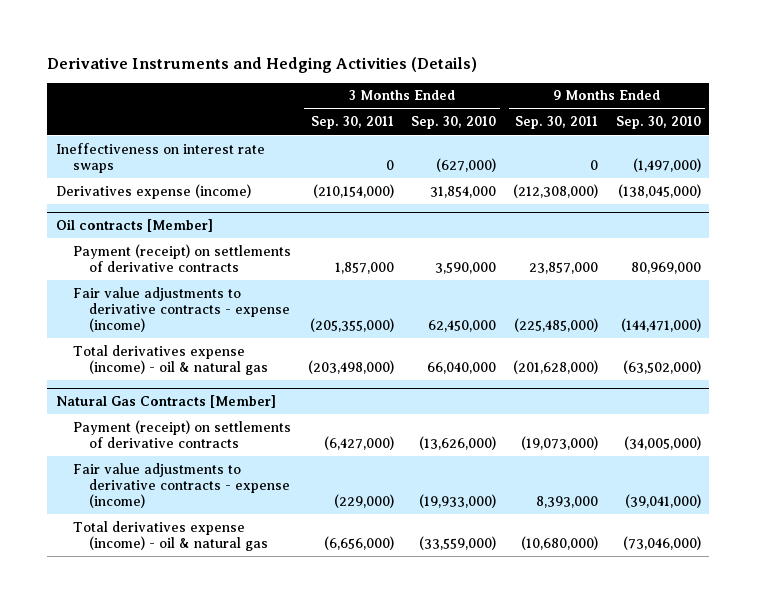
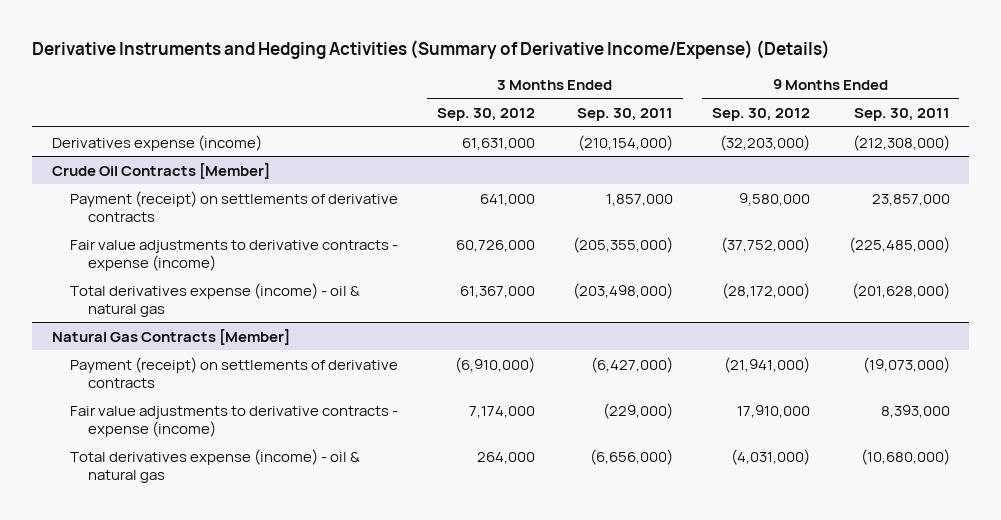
[47,56,478,73] Derivative Instruments and Hedging Activities (Details) -> [32,40,831,60] Derivative Instruments and Hedging Activities (Summary of Derivative Income/Expense) (Details)
[411,116,497,130] Sep. 30, 2010 -> none
[615,116,701,130] Sep. 30, 2010 -> none
none -> [436,107,535,121] Sep. 30, 2012
none -> [712,107,811,121] Sep. 30, 2012
[55,142,265,173] Ineffectiveness on interest rate swaps -> none
[55,218,213,232] Oil contracts [Member] -> [51,162,270,179] Crude Oil Contracts [Member]

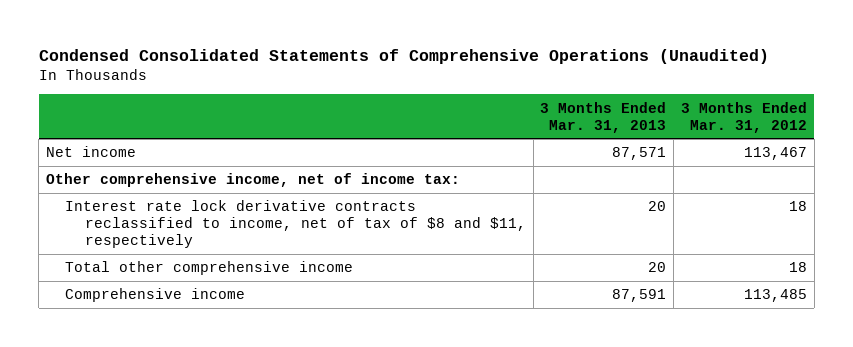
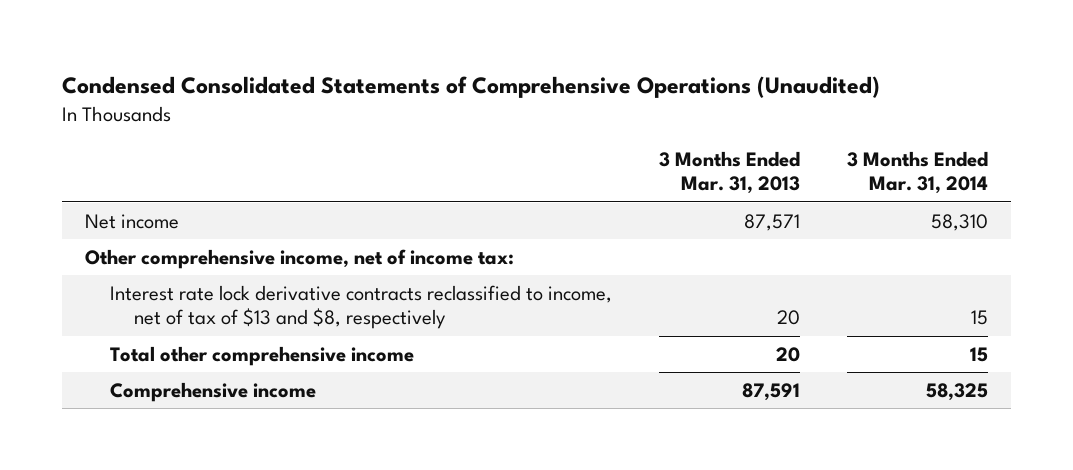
[681,101,808,133] 3 Months Ended Mar. 31, 2012 -> none
none -> [846,150,988,195] 3 Months Ended Mar. 31, 2014
[65,200,526,248] Interest rate lock derivative contracts reclassified to income, net of tax of $8 and $11, respectively -> [109,284,612,330] Interest rate lock derivative contracts reclassified to income, net of tax of $13 and $8, respectively

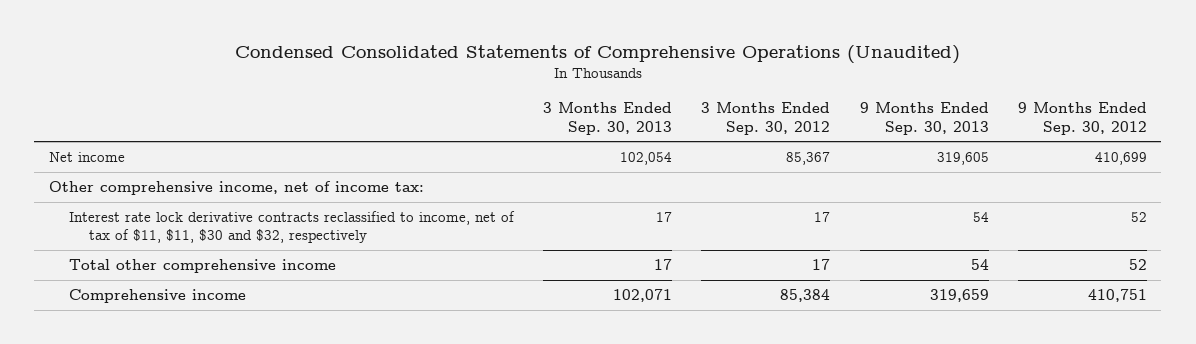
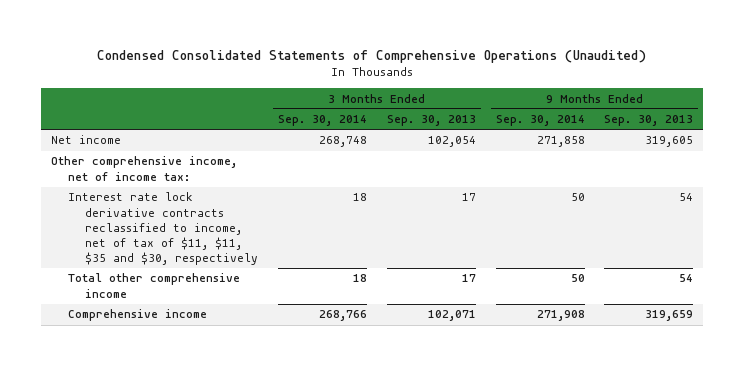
[701,102,831,135] 3 Months Ended Sep. 30, 2012 -> none
[1017,102,1147,135] 9 Months Ended Sep. 30, 2012 -> none
none -> [278,115,368,127] Sep. 30, 2014
none -> [495,115,585,127] Sep. 30, 2014
[69,211,516,244] Interest rate lock derivative contracts reclassified to income, net of tax of $11, $11, $30 and $32, respectively -> [68,192,259,266] Interest rate lock derivative contracts reclassified to income, net of tax of $11, $11, $35 and $30, respectively

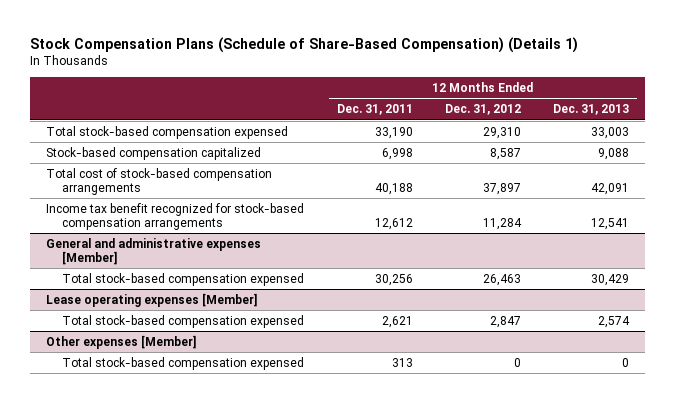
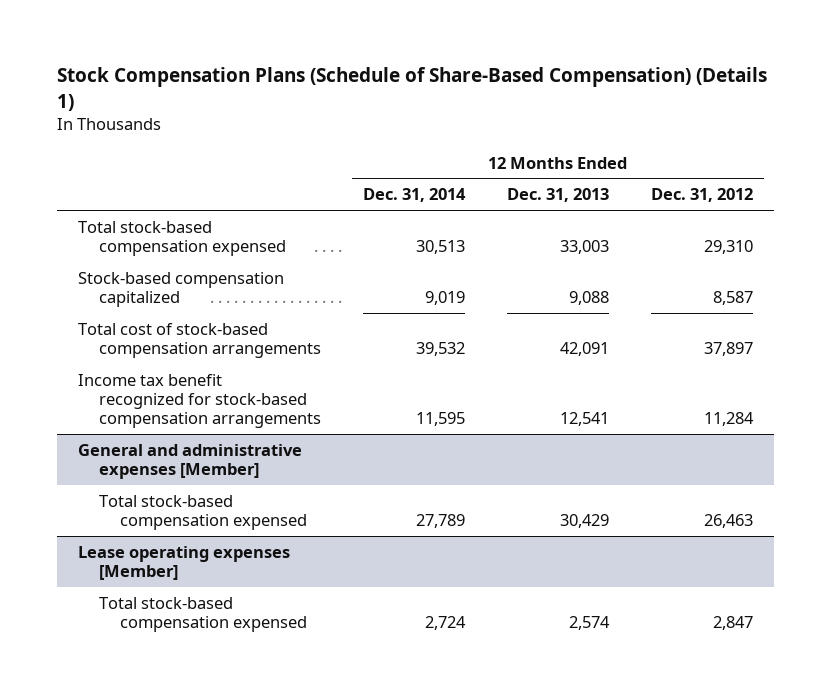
[336,104,413,116] Dec. 31, 2011 -> none
none -> [362,188,466,203] Dec. 31, 2014
[46,334,198,349] Other expenses [Member] -> none
[62,356,305,370] Total stock-based compensation expensed -> none

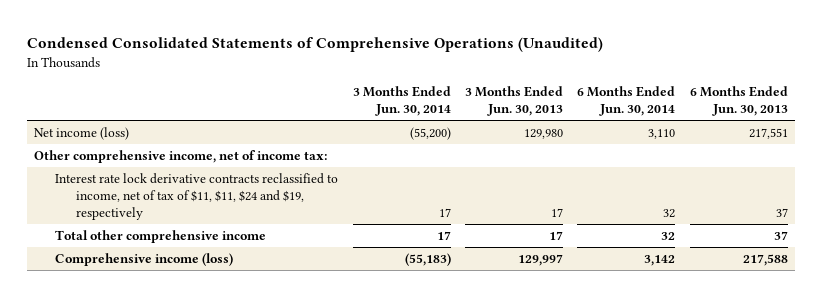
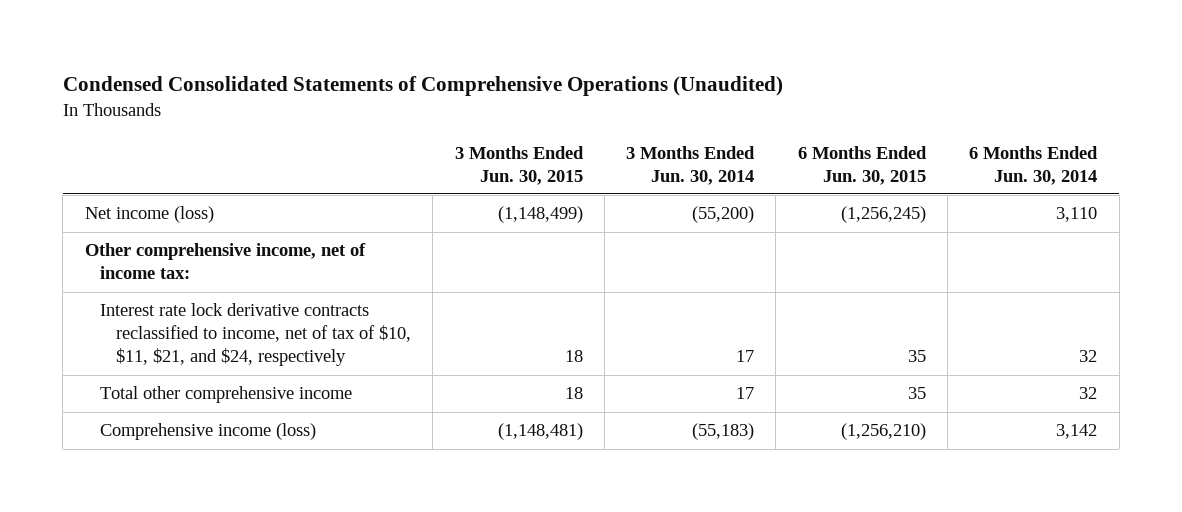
[465,86,564,117] 3 Months Ended Jun. 30, 2013 -> none
[689,86,788,117] 6 Months Ended Jun. 30, 2013 -> none
none -> [454,145,584,185] 3 Months Ended Jun. 30, 2015
none -> [797,145,927,185] 6 Months Ended Jun. 30, 2015
[55,172,339,221] Interest rate lock derivative contracts reclassified to income, net of tax of $11, $11, $24 and $19, respectively -> [100,303,411,367] Interest rate lock derivative contracts reclassified to income, net of tax of $10, $11, $21, and $24, respectively

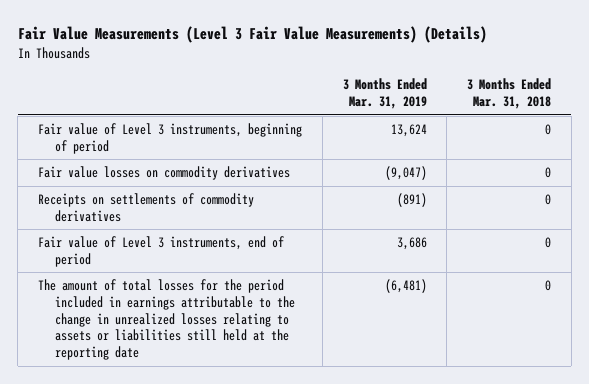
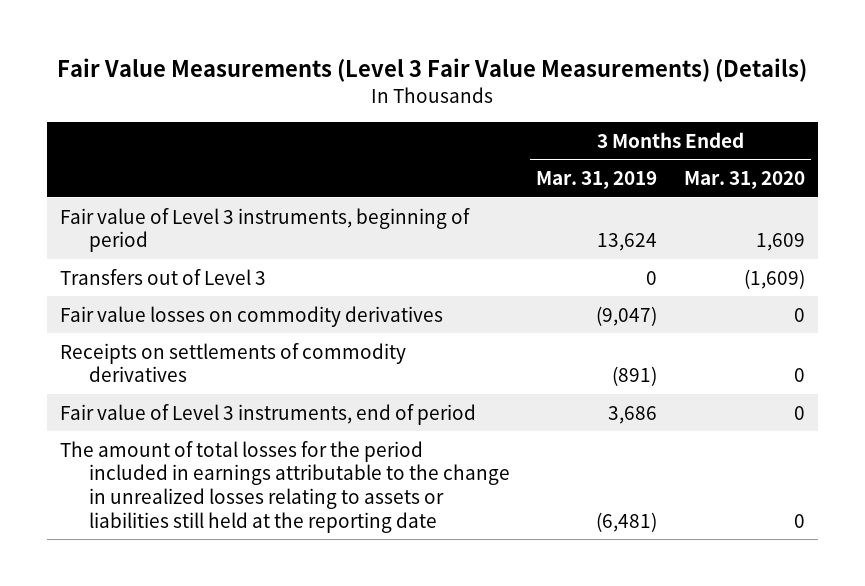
[467,78,552,110] 3 Months Ended Mar. 31, 2018 -> none
none -> [683,171,805,190] Mar. 31, 2020
none -> [60,268,267,285] Transfers out of Level 3

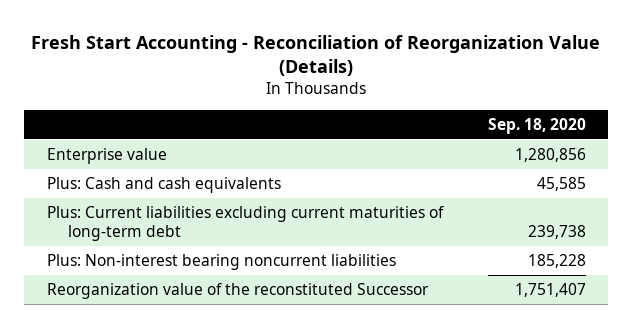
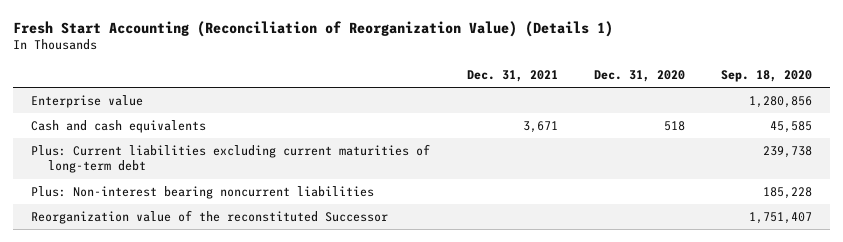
[31,34,601,76] Fresh Start Accounting - Reconciliation of Reorganization Value (Details) -> [13,20,614,37] Fresh Start Accounting (Reconciliation of Reorganization Value) (Details 1)
none -> [466,69,558,82] Dec. 31, 2021
none -> [593,69,685,82] Dec. 31, 2020
[46,177,281,194] Plus: Cash and cash equivalents -> [31,119,207,133] Cash and cash equivalents

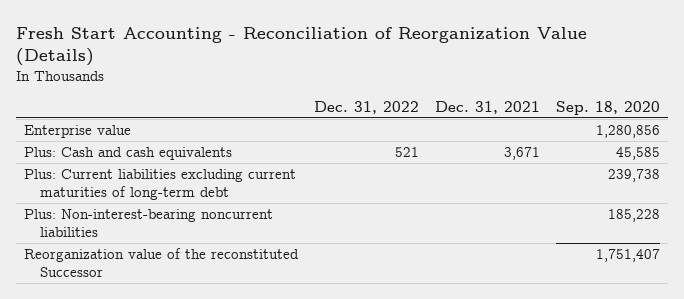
[13,20,614,37] Fresh Start Accounting (Reconciliation of Reorganization Value) (Details 1) -> [15,26,587,67] Fresh Start Accounting - Reconciliation of Reorganization Value (Details)
[593,69,685,82] Dec. 31, 2020 -> none
none -> [314,100,420,114] Dec. 31, 2022
[31,119,207,133] Cash and cash equivalents -> [23,147,232,161] Plus: Cash and cash equivalents
[31,185,375,199] Plus: Non-interest bearing noncurrent liabilities -> [23,209,273,237] Plus: Non-interest-bearing noncurrent liabilities

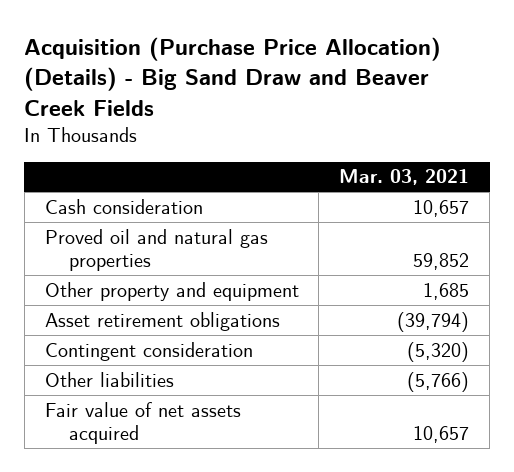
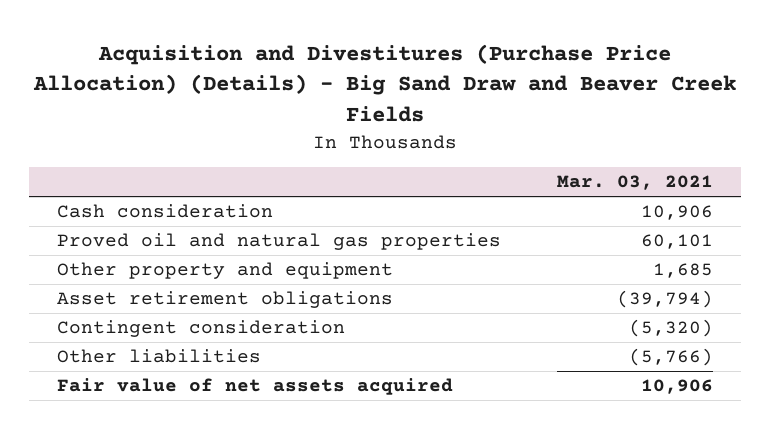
[24,36,442,116] Acquisition (Purchase Price Allocation) (Details) - Big Sand Draw and Beaver Creek Fields -> [33,43,737,123] Acquisition and Divestitures (Purchase Price Allocation) (Details) - Big Sand Draw and Beaver Creek Fields
[413,199,470,217] 10,657 -> [641,205,714,221] 10,906
[413,253,470,271] 59,852 -> [641,234,714,250] 60,101
[413,426,470,444] 10,657 -> [641,379,714,395] 10,906

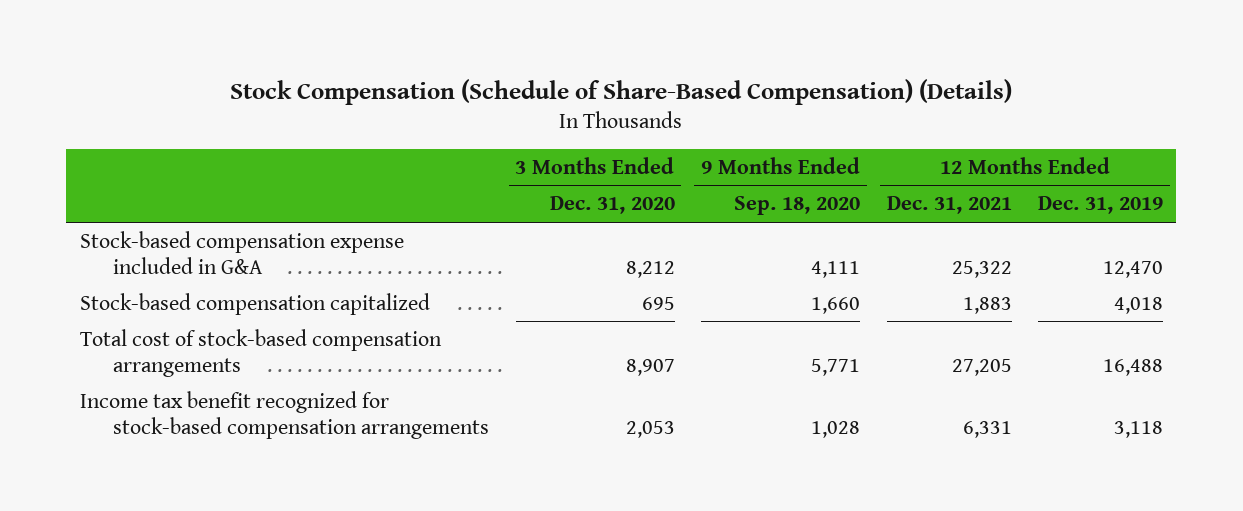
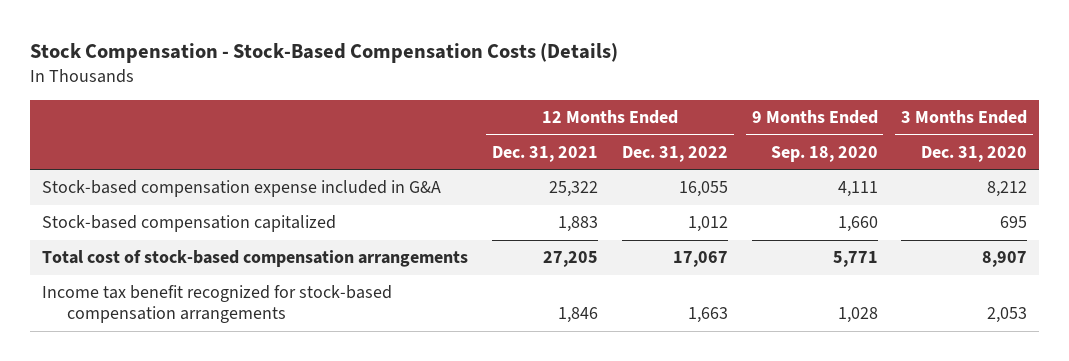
[230,79,1013,106] Stock Compensation (Schedule of Share-Based Compensation) (Details) -> [29,42,618,63] Stock Compensation - Stock-Based Compensation Costs (Details)
[1038,196,1164,215] Dec. 31, 2019 -> none
none -> [621,145,728,162] Dec. 31, 2022
[962,420,1012,438] 6,331 -> [557,307,598,324] 1,846

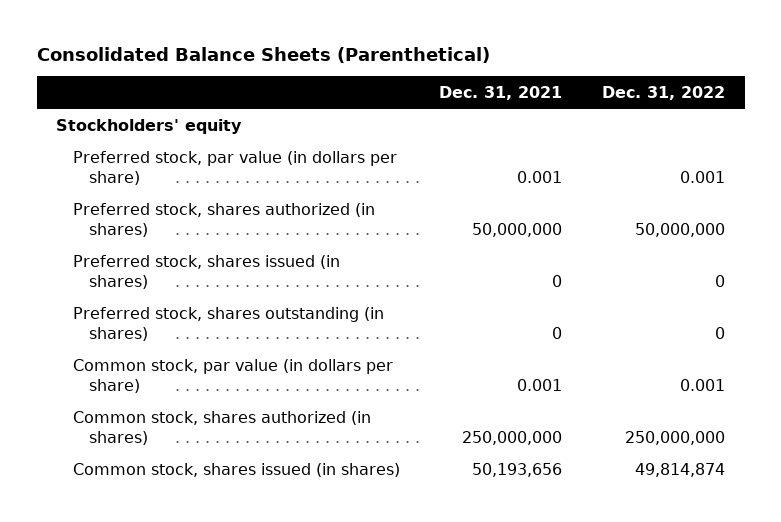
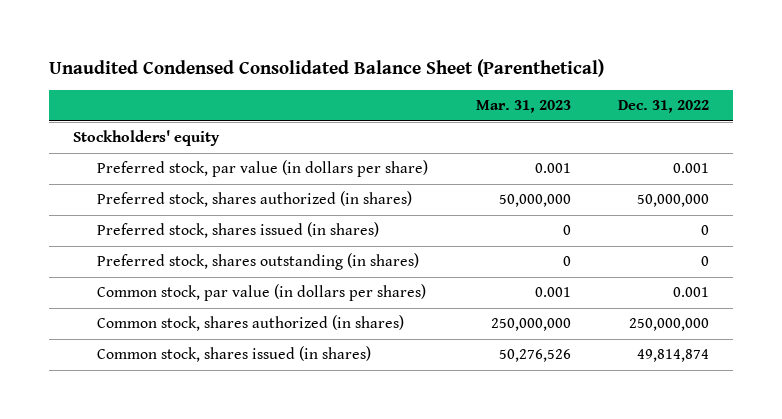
[36,46,490,63] Consolidated Balance Sheets (Parenthetical) -> [48,58,604,77] Unaudited Condensed Consolidated Balance Sheet (Parenthetical)
[439,85,563,100] Dec. 31, 2021 -> none
none -> [475,100,571,114] Mar. 31, 2023
[72,358,393,393] Common stock, par value (in dollars per share) -> [97,284,427,302] Common stock, par value (in dollars per shares)

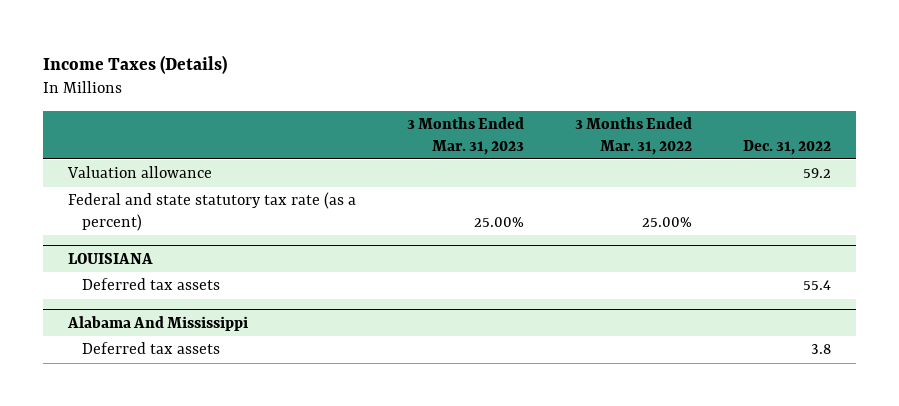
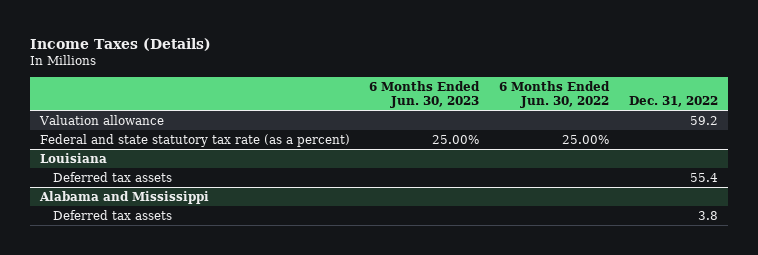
[406,117,524,155] 3 Months Ended Mar. 31, 2023 -> none
[574,117,692,155] 3 Months Ended Mar. 31, 2022 -> none
none -> [369,80,481,109] 6 Months Ended Jun. 30, 2023
none -> [499,80,611,109] 6 Months Ended Jun. 30, 2022
[68,252,154,264] LOUISIANA -> [39,153,107,164] Louisiana
[67,315,249,331] Alabama And Mississippi -> [38,191,209,205] Alabama and Mississippi

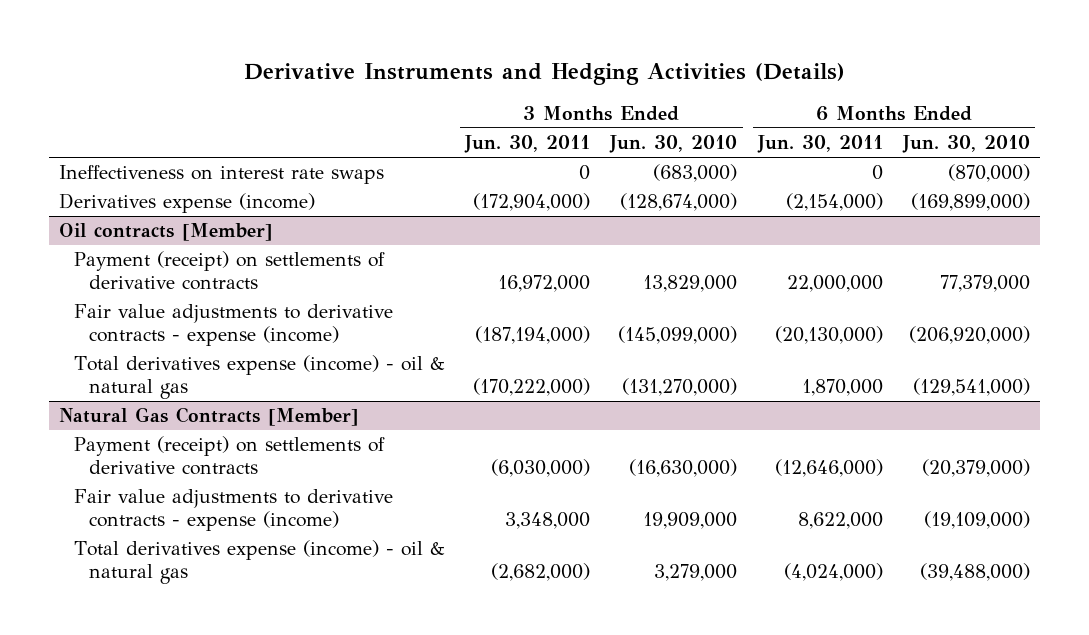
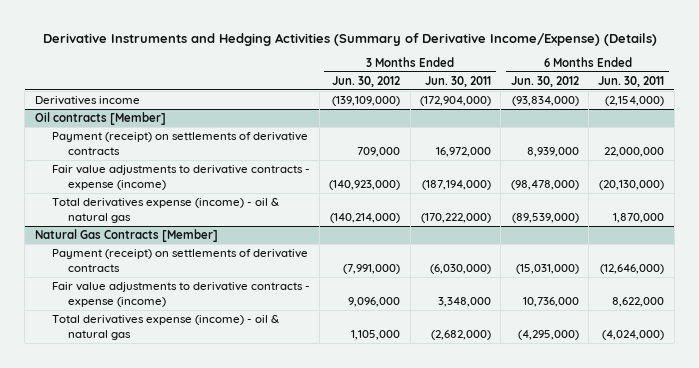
[244,63,846,86] Derivative Instruments and Hedging Activities (Details) -> [42,32,657,46] Derivative Instruments and Hedging Activities (Summary of Derivative Income/Expense) (Details)
[609,135,738,154] Jun. 30, 2010 -> none
[902,135,1031,154] Jun. 30, 2010 -> none
none -> [332,75,401,87] Jun. 30, 2012
none -> [510,75,579,87] Jun. 30, 2012
[58,165,384,185] Ineffectiveness on interest rate swaps -> none
[58,193,315,214] Derivatives expense (income) -> [34,96,140,106] Derivatives income

